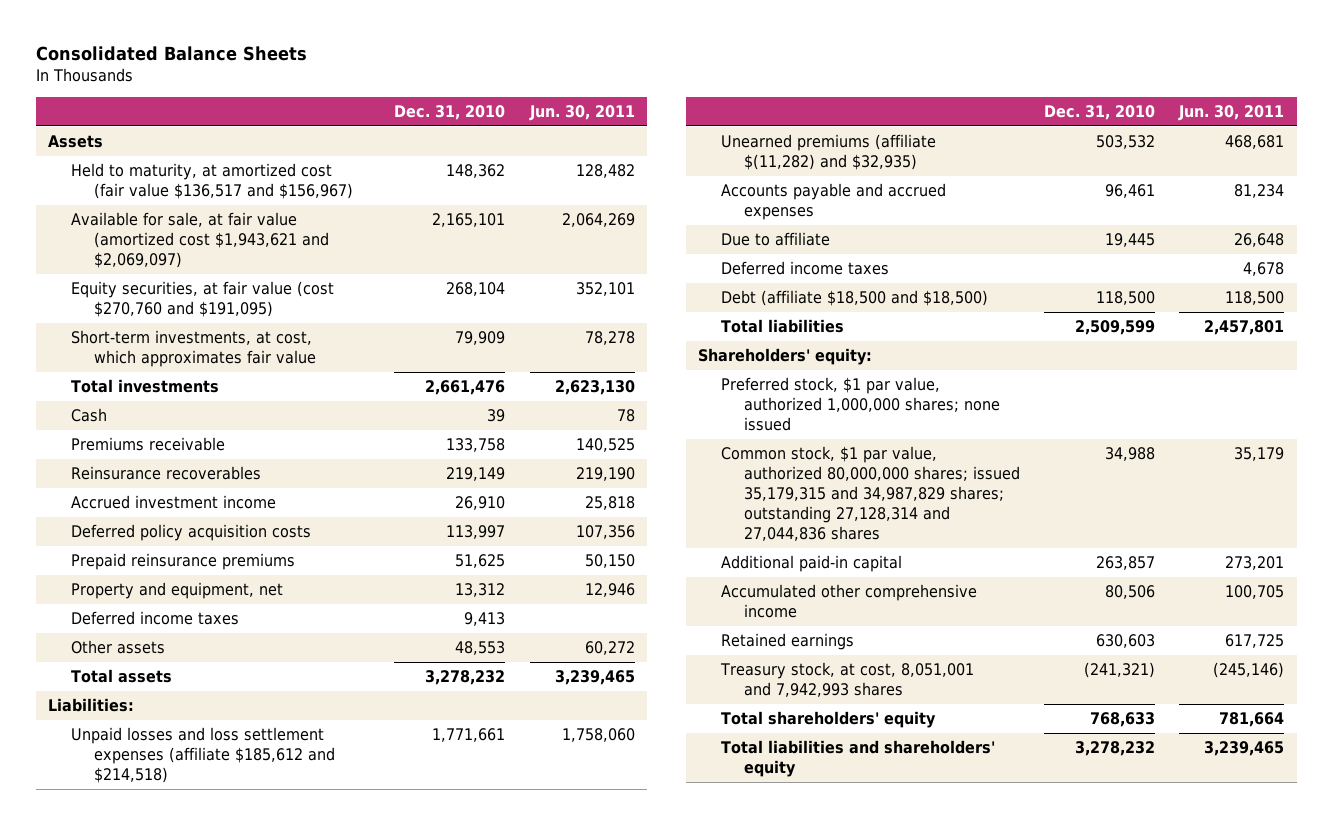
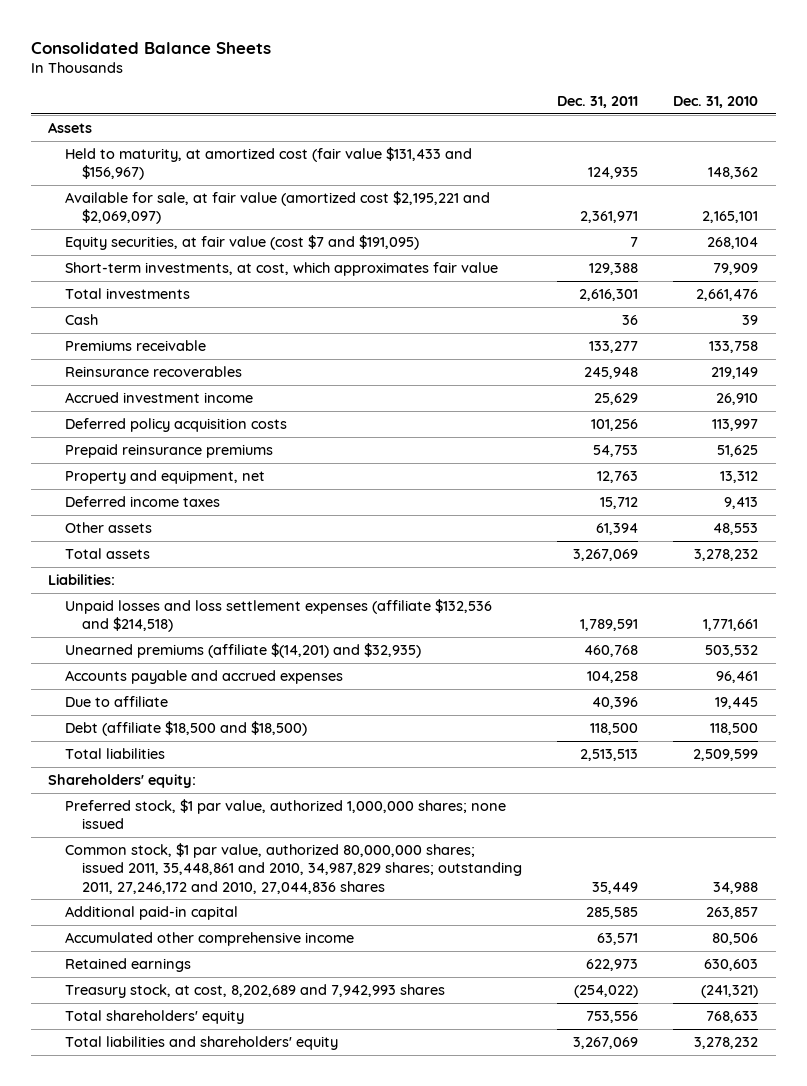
[528,104,635,121] Jun. 30, 2011 -> none
none -> [557,96,639,109] Dec. 31, 2011
[70,163,353,200] Held to maturity, at amortized cost (fair value $136,517 and $156,967) -> [65,147,473,181] Held to maturity, at amortized cost (fair value $131,433 and $156,967)
[70,212,329,269] Available for sale, at fair value (amortized cost $1,943,621 and $2,069,097) -> [65,191,491,225] Available for sale, at fair value (amortized cost $2,195,221 and $2,069,097)
[70,281,334,318] Equity securities, at fair value (cost $270,760 and $191,095) -> [65,235,420,251] Equity securities, at fair value (cost $7 and $191,095)
[70,727,335,784] Unpaid losses and loss settlement expenses (affiliate $185,612 and $214,518) -> [65,599,493,633] Unpaid losses and loss settlement expenses (affiliate $132,536 and $214,518)
[720,134,936,171] Unearned premiums (affiliate $(11,282) and $32,935) -> [65,643,422,659] Unearned premiums (affiliate $(14,201) and $32,935)
[720,261,889,276] Deferred income taxes -> none
[720,446,1020,541] Common stock, $1 par value, authorized 80,000,000 shares; issued 35,179,315 and 34,987,829 shares; outstanding 27,128,314 and 27,044,836 shares -> [65,843,522,894] Common stock, $1 par value, authorized 80,000,000 shares; issued 2011, 35,448,861 and 2010, 34,987,829 shares; outstanding 2011, 27,246,172 and 2010, 27,044,836 shares
[719,662,974,698] Treasury stock, at cost, 8,051,001 and 7,942,993 shares -> [65,984,446,999] Treasury stock, at cost, 8,202,689 and 7,942,993 shares

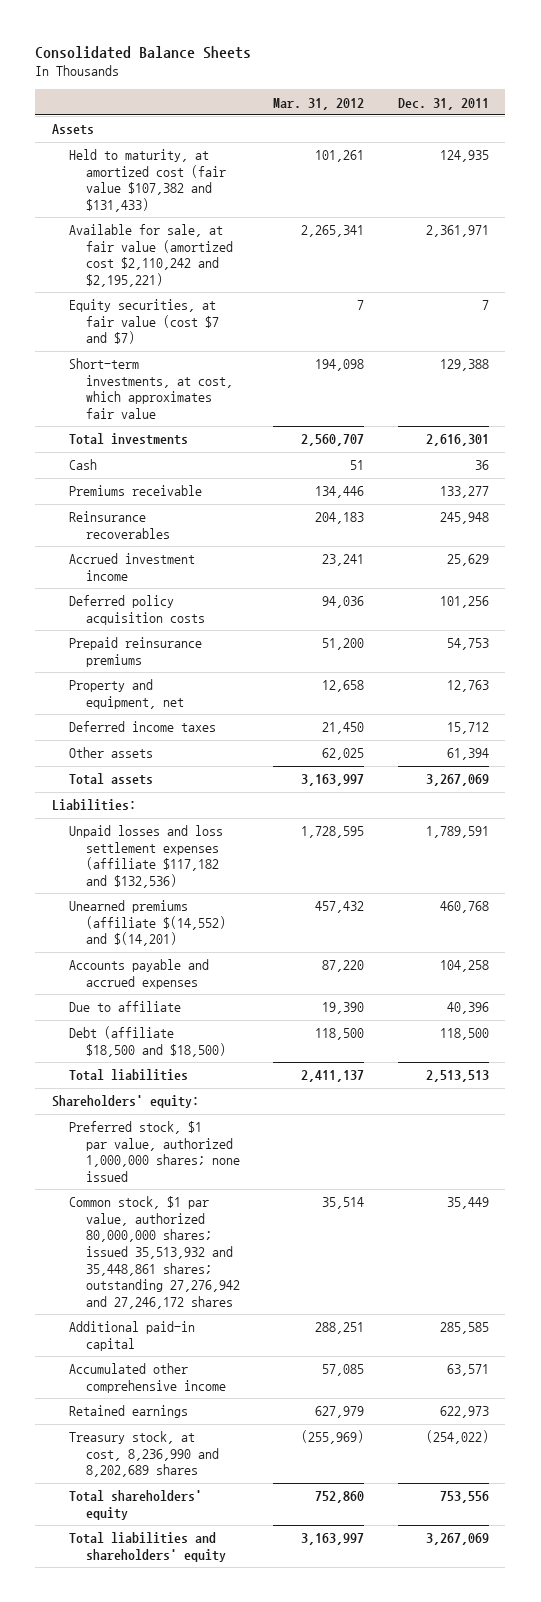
[673,96,759,109] Dec. 31, 2010 -> none
none -> [273,97,365,110] Mar. 31, 2012
[65,147,473,181] Held to maturity, at amortized cost (fair value $131,433 and $156,967) -> [69,149,227,213] Held to maturity, at amortized cost (fair value $107,382 and $131,433)
[65,191,491,225] Available for sale, at fair value (amortized cost $2,195,221 and $2,069,097) -> [69,224,234,288] Available for sale, at fair value (amortized cost $2,110,242 and $2,195,221)
[65,235,420,251] Equity securities, at fair value (cost $7 and $191,095) -> [69,299,220,345] Equity securities, at fair value (cost $7 and $7)
[65,599,493,633] Unpaid losses and loss settlement expenses (affiliate $132,536 and $214,518) -> [69,825,224,889] Unpaid losses and loss settlement expenses (affiliate $117,182 and $132,536)
[65,643,422,659] Unearned premiums (affiliate $(14,201) and $32,935) -> [69,900,227,947] Unearned premiums (affiliate $(14,552) and $(14,201)
[65,843,522,894] Common stock, $1 par value, authorized 80,000,000 shares; issued 2011, 35,448,861 and 2010, 34,987,829 shares; outstanding 2011, 27,246,172 and 2010, 27,044,836 shares -> [69,1196,241,1309] Common stock, $1 par value, authorized 80,000,000 shares; issued 35,513,932 and 35,448,861 shares; outstanding 27,276,942 and 27,246,172 shares
[65,984,446,999] Treasury stock, at cost, 8,202,689 and 7,942,993 shares -> [69,1431,220,1478] Treasury stock, at cost, 8,236,990 and 8,202,689 shares

